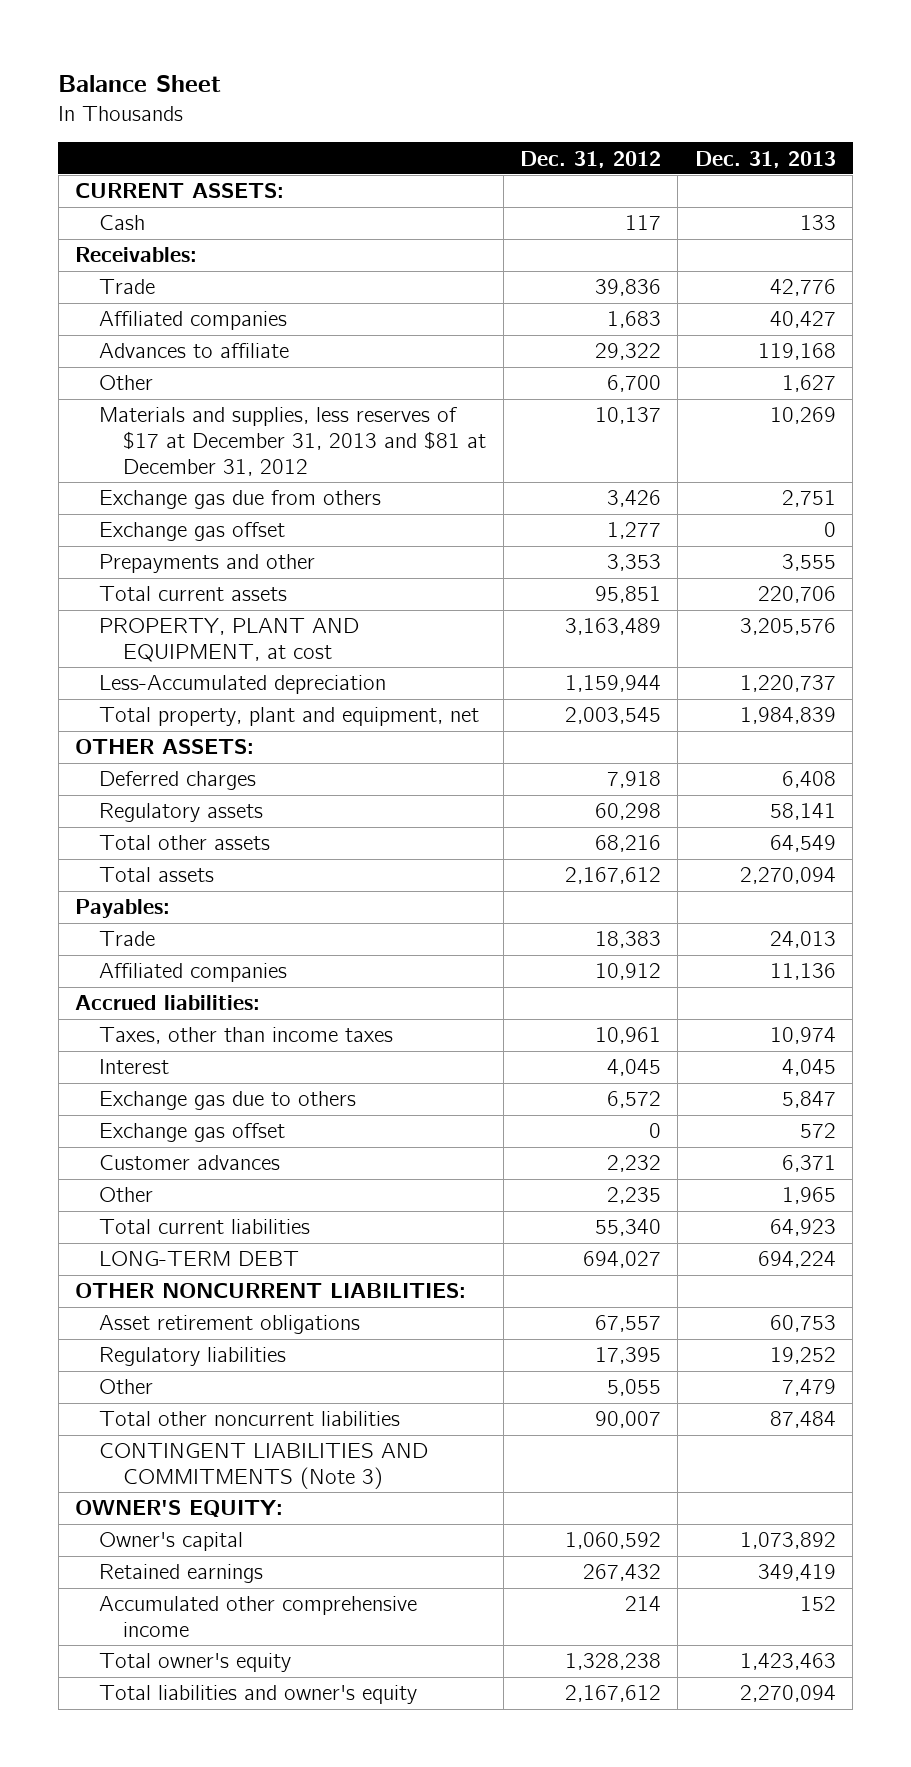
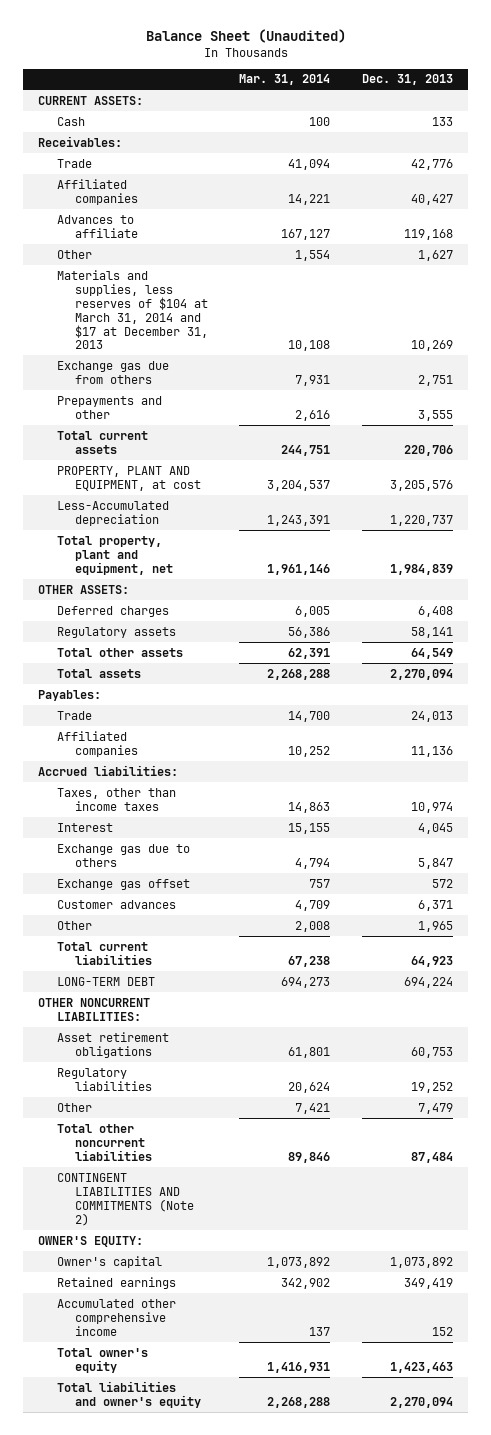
[58,74,222,92] Balance Sheet -> [145,28,346,43] Balance Sheet (Unaudited)
[519,150,661,168] Dec. 31, 2012 -> none
none -> [239,74,331,86] Mar. 31, 2014
[99,407,487,476] Materials and supplies, less reserves of $17 at December 31, 2013 and $81 at December 31, 2012 -> [56,269,208,350] Materials and supplies, less reserves of $104 at March 31, 2014 and $17 at December 31, 2013
[99,522,286,542] Exchange gas offset -> none
[99,1443,429,1489] CONTINGENT LIABILITIES AND COMMITMENTS (Note 3) -> [56,1172,194,1226] CONTINGENT LIABILITIES AND COMMITMENTS (Note 2)

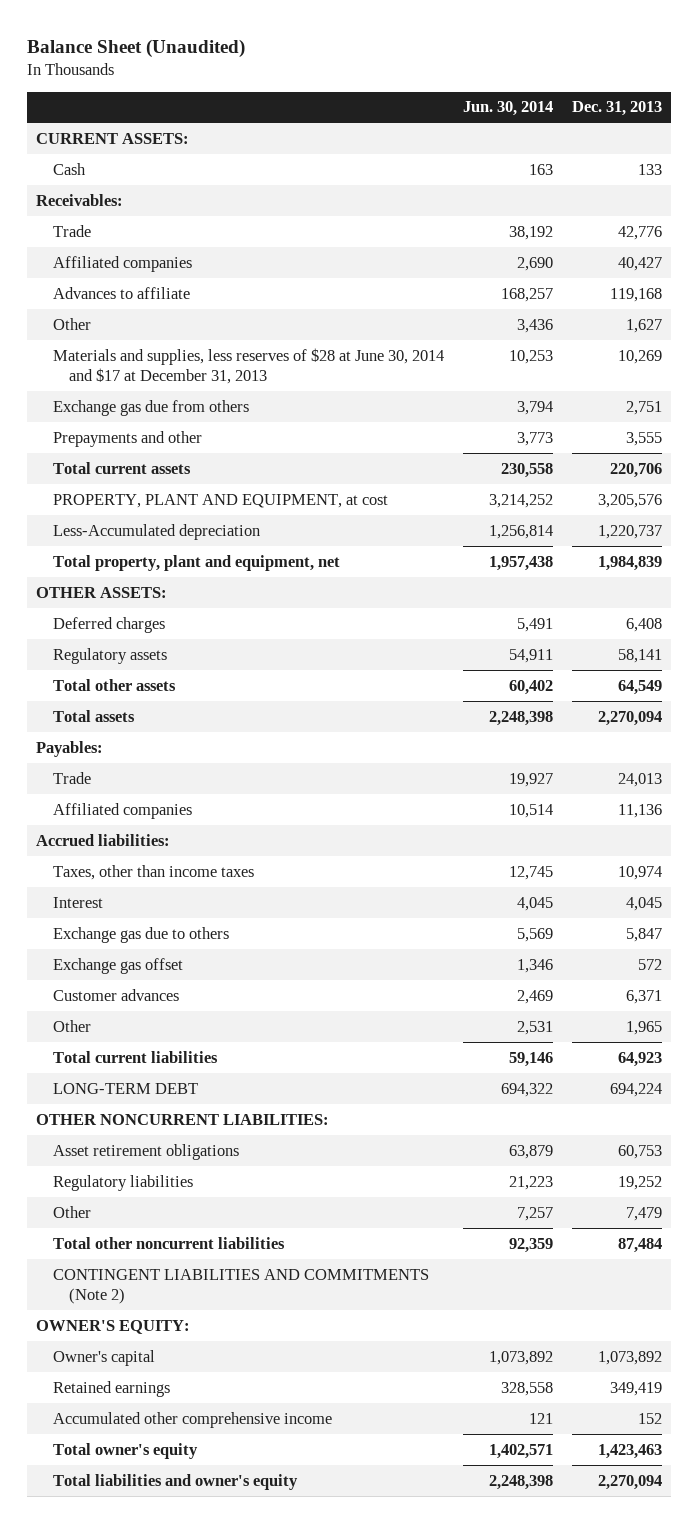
[239,74,331,86] Mar. 31, 2014 -> none
none -> [462,101,553,117] Jun. 30, 2014
[56,269,208,350] Materials and supplies, less reserves of $104 at March 31, 2014 and $17 at December 31, 2013 -> [52,347,444,385] Materials and supplies, less reserves of $28 at June 30, 2014 and $17 at December 31, 2013

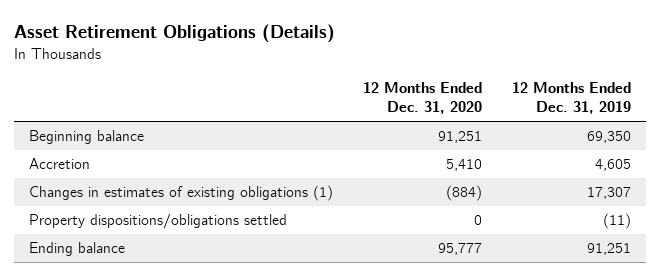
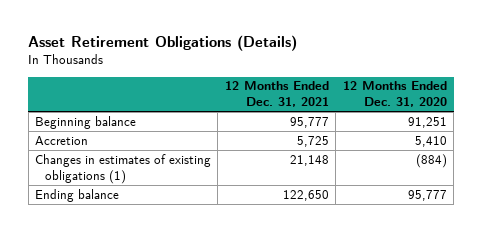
[511,82,631,115] 12 Months Ended Dec. 31, 2019 -> none
none -> [224,81,329,108] 12 Months Ended Dec. 31, 2021
[29,213,288,230] Property dispositions/obligations settled -> none

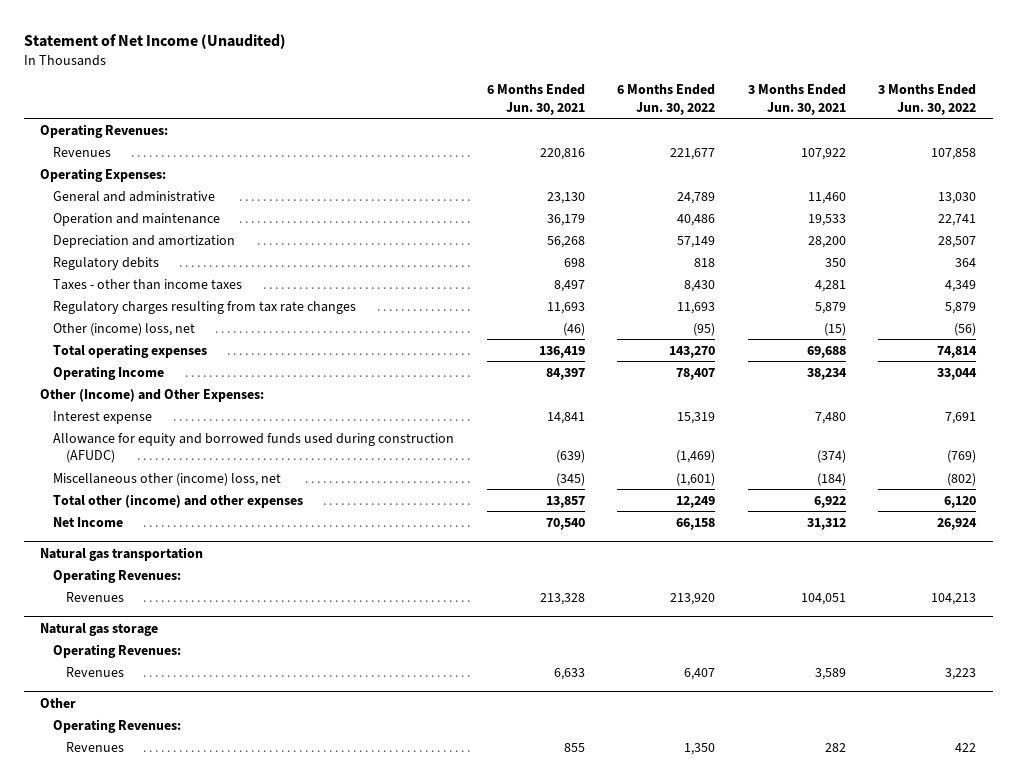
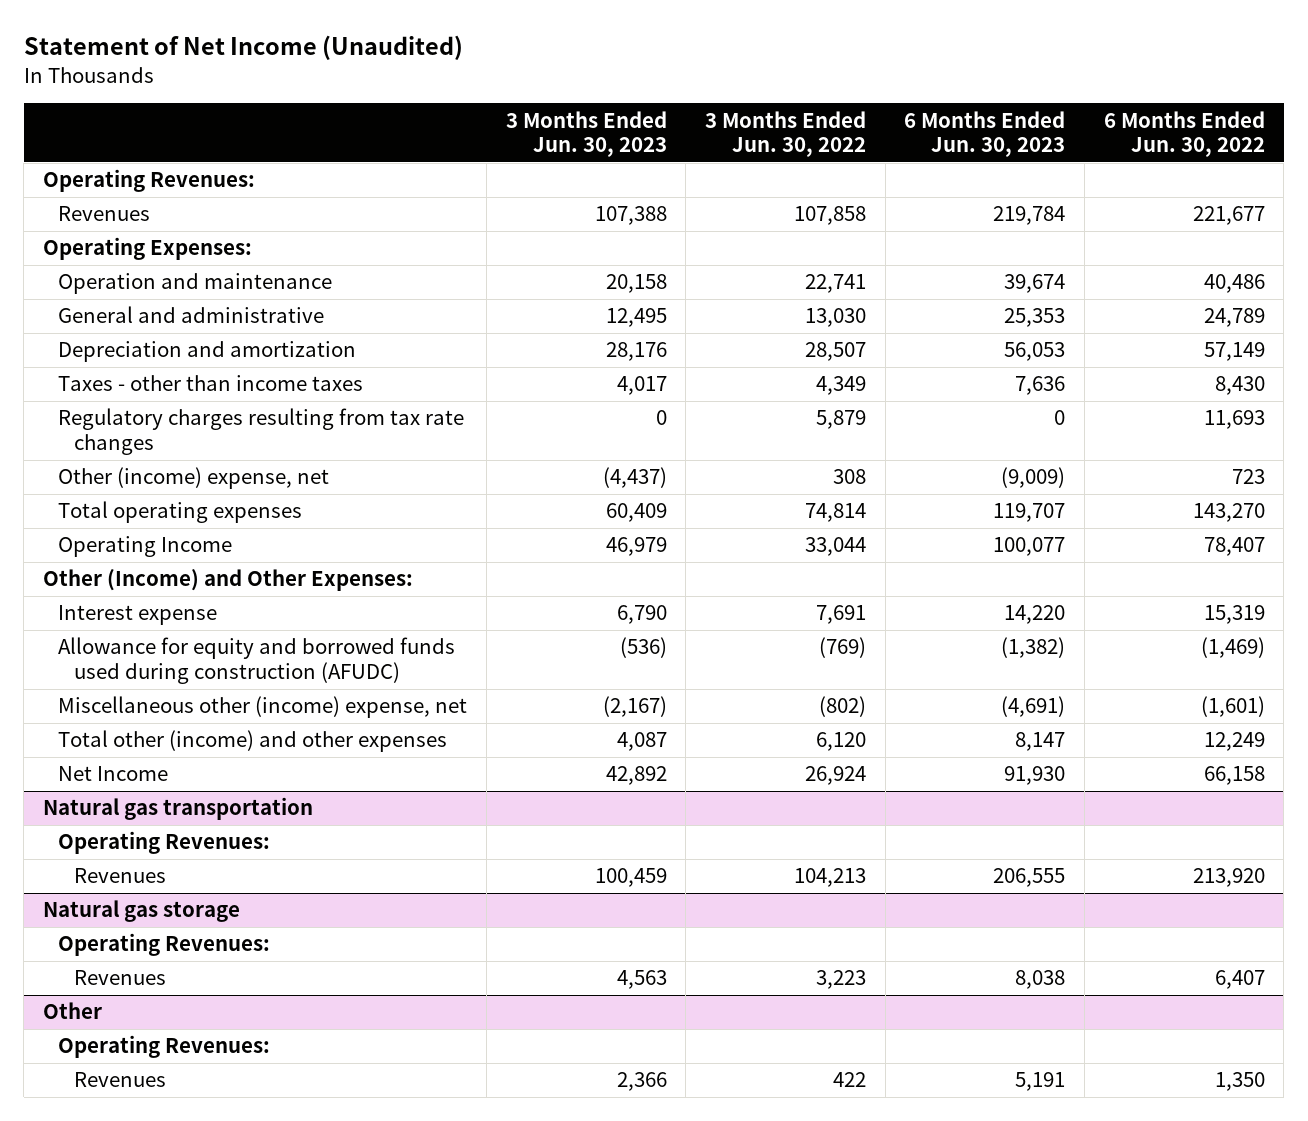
[486,84,585,116] 6 Months Ended Jun. 30, 2021 -> none
[747,84,846,116] 3 Months Ended Jun. 30, 2021 -> none
none -> [505,110,667,157] 3 Months Ended Jun. 30, 2023
none -> [904,110,1066,157] 6 Months Ended Jun. 30, 2023
[52,190,215,202] General and administrative -> [58,306,325,324] General and administrative
[52,256,159,270] Regulatory debits -> none
[52,322,195,336] Other (income) loss, net -> [58,467,330,490] Other (income) expense, net
[693,322,716,336] (95) -> [1231,469,1265,485] 723
[954,322,977,336] (56) -> [833,469,867,485] 308
[52,472,281,486] Miscellaneous other (income) loss, net -> [58,696,468,719] Miscellaneous other (income) expense, net

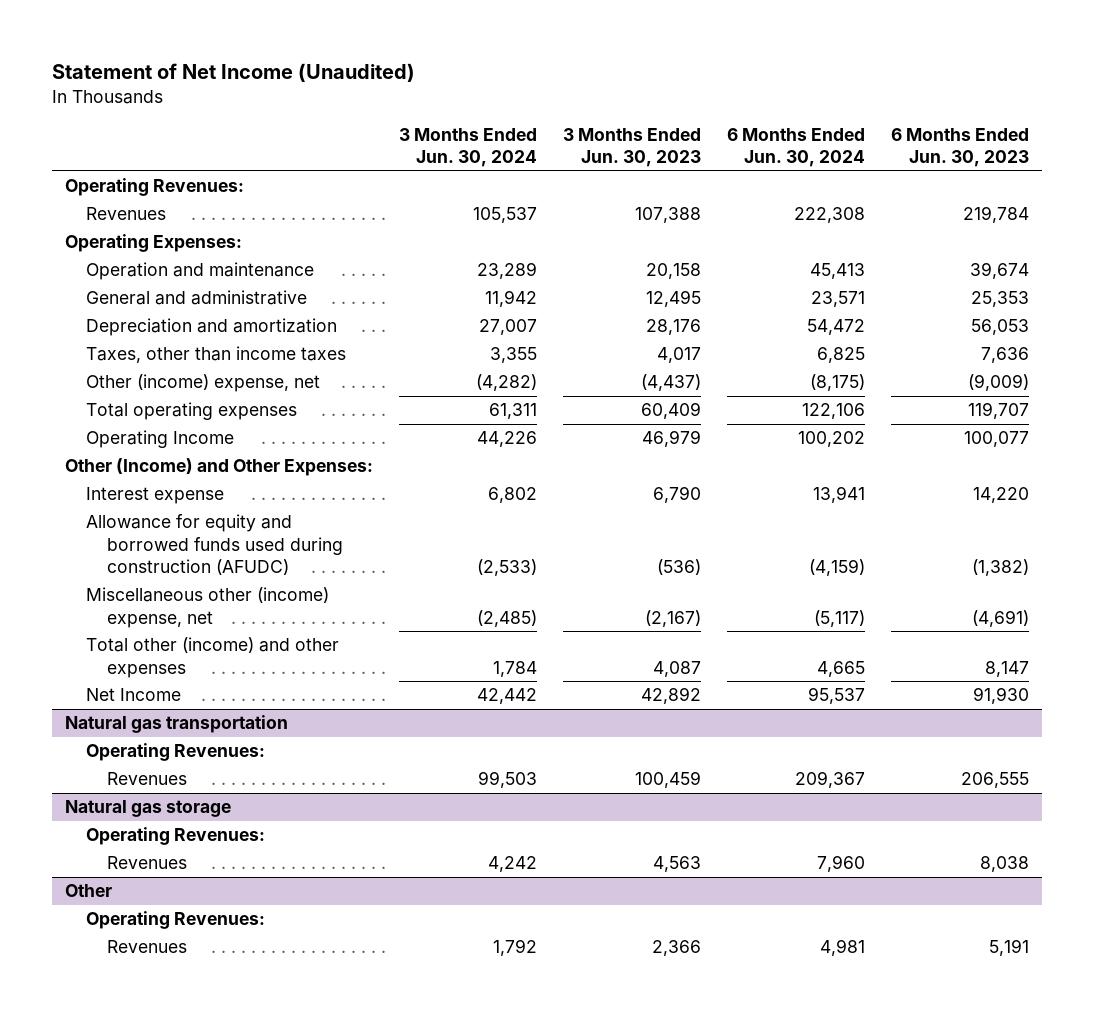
[705,110,867,157] 3 Months Ended Jun. 30, 2022 -> none
[1103,110,1265,157] 6 Months Ended Jun. 30, 2022 -> none
none -> [398,127,537,168] 3 Months Ended Jun. 30, 2024
none -> [726,127,865,168] 6 Months Ended Jun. 30, 2024
[58,408,465,455] Regulatory charges resulting from tax rate changes -> none
[58,375,364,392] Taxes - other than income taxes -> [85,346,346,364] Taxes, other than income taxes

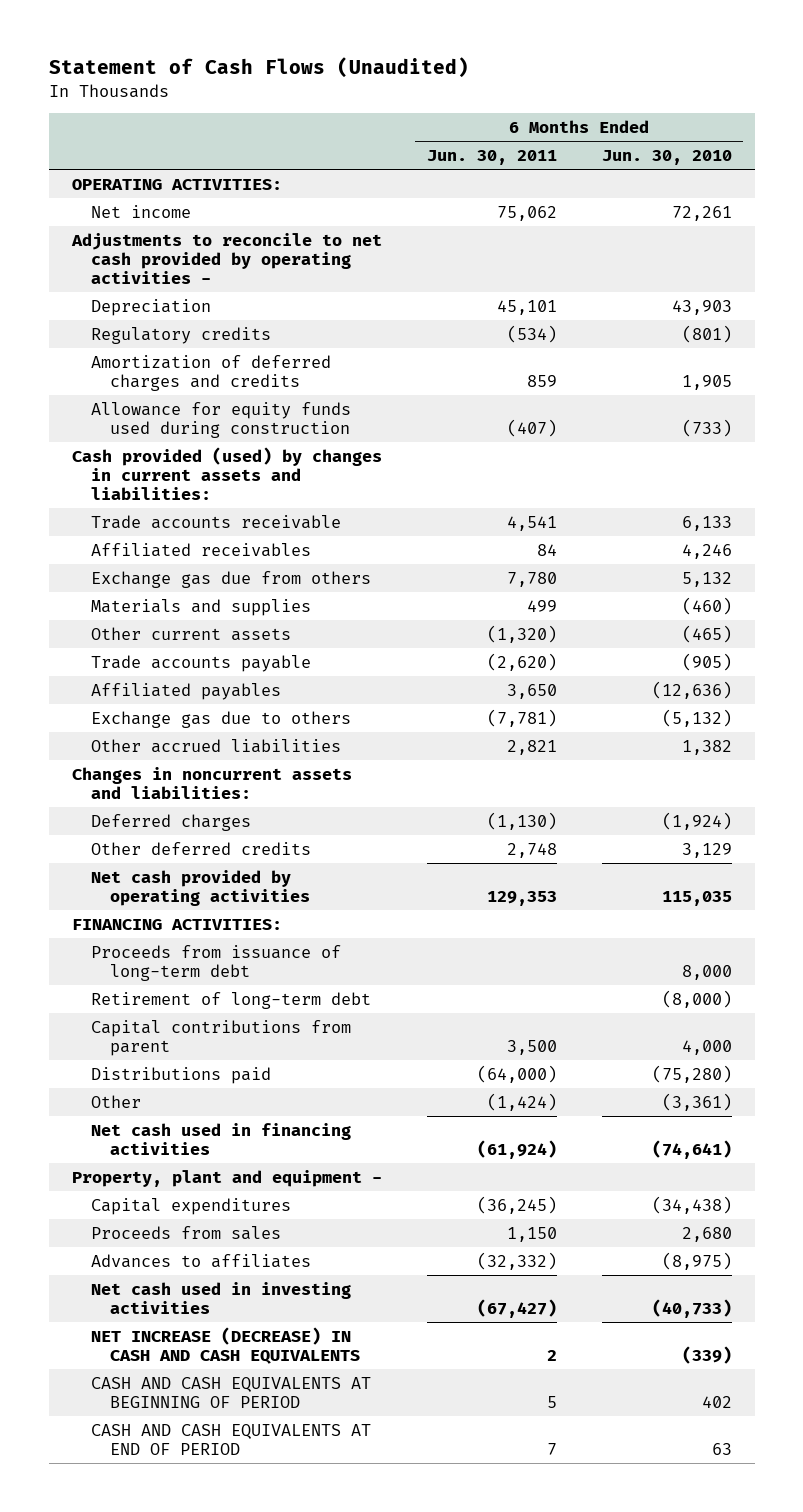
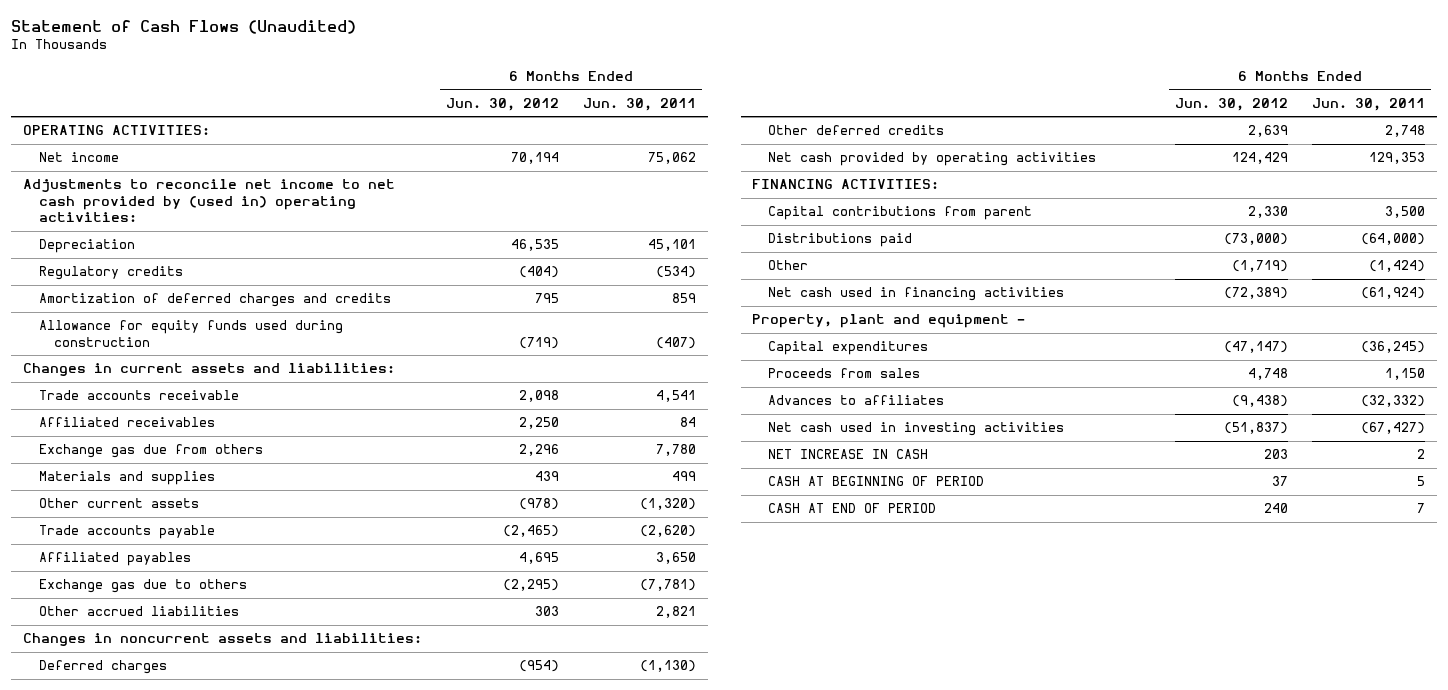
[601,149,732,165] Jun. 30, 2010 -> none
none -> [445,97,559,111] Jun. 30, 2012
[70,232,382,284] Adjustments to reconcile to net cash provided by operating activities - -> [22,179,395,223] Adjustments to reconcile net income to net cash provided by (used in) operating activities:
[71,446,382,500] Cash provided (used) by changes in current assets and liabilities: -> [22,363,395,377] Changes in current assets and liabilities:
[90,944,341,981] Proceeds from issuance of long-term debt -> none
[90,991,371,1009] Retirement of long-term debt -> none
[90,1326,361,1364] NET INCREASE (DECREASE) IN CASH AND CASH EQUIVALENTS -> [768,449,929,460] NET INCREASE IN CASH
[90,1376,371,1408] CASH AND CASH EQUIVALENTS AT BEGINNING OF PERIOD -> [768,476,985,487] CASH AT BEGINNING OF PERIOD
[90,1423,371,1455] CASH AND CASH EQUIVALENTS AT END OF PERIOD -> [768,503,937,514] CASH AT END OF PERIOD

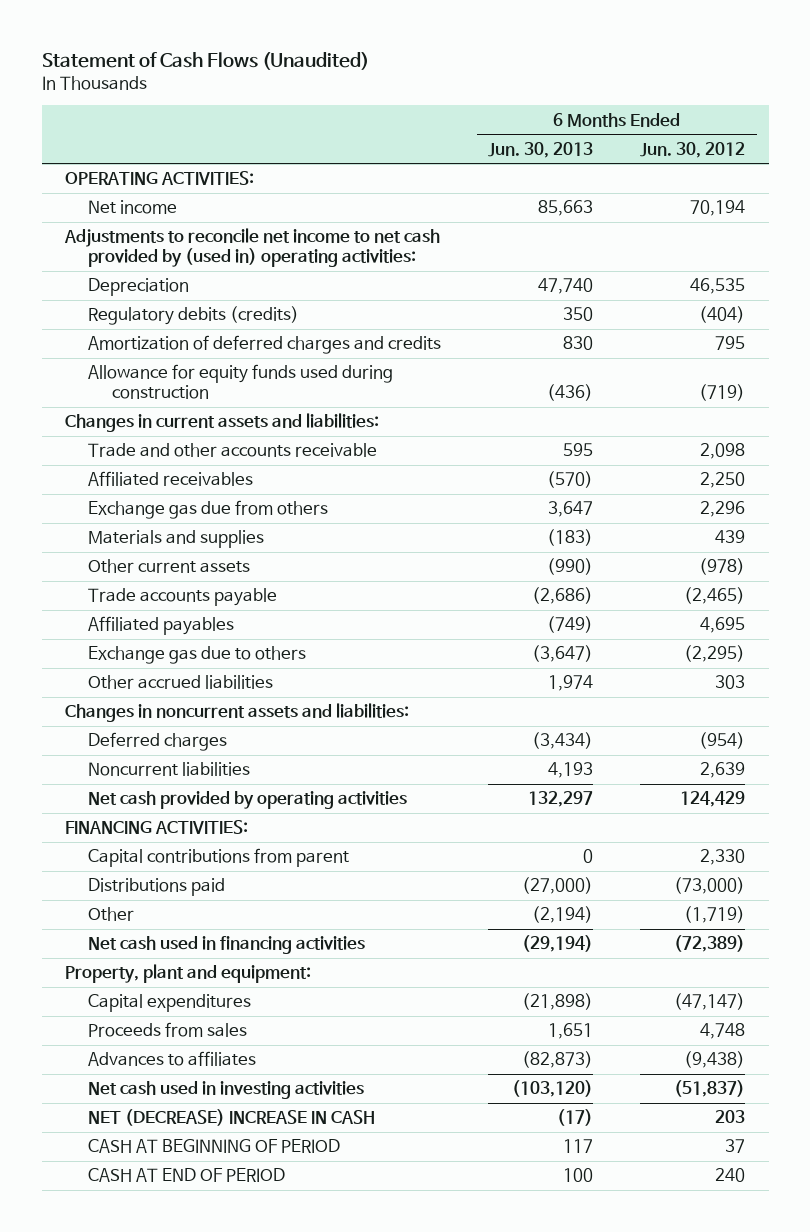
[582,97,696,111] Jun. 30, 2011 -> none
none -> [488,141,594,158] Jun. 30, 2013
[38,266,183,281] Regulatory credits -> [88,306,300,326] Regulatory debits (credits)
[38,390,239,401] Trade accounts receivable -> [88,443,378,458] Trade and other accounts receivable
[768,125,945,136] Other deferred credits -> [88,762,251,777] Noncurrent liabilities
[752,314,1026,329] Property, plant and equipment - -> [64,964,311,984] Property, plant and equipment:
[768,449,929,460] NET INCREASE IN CASH -> [88,1109,376,1127] NET (DECREASE) INCREASE IN CASH

